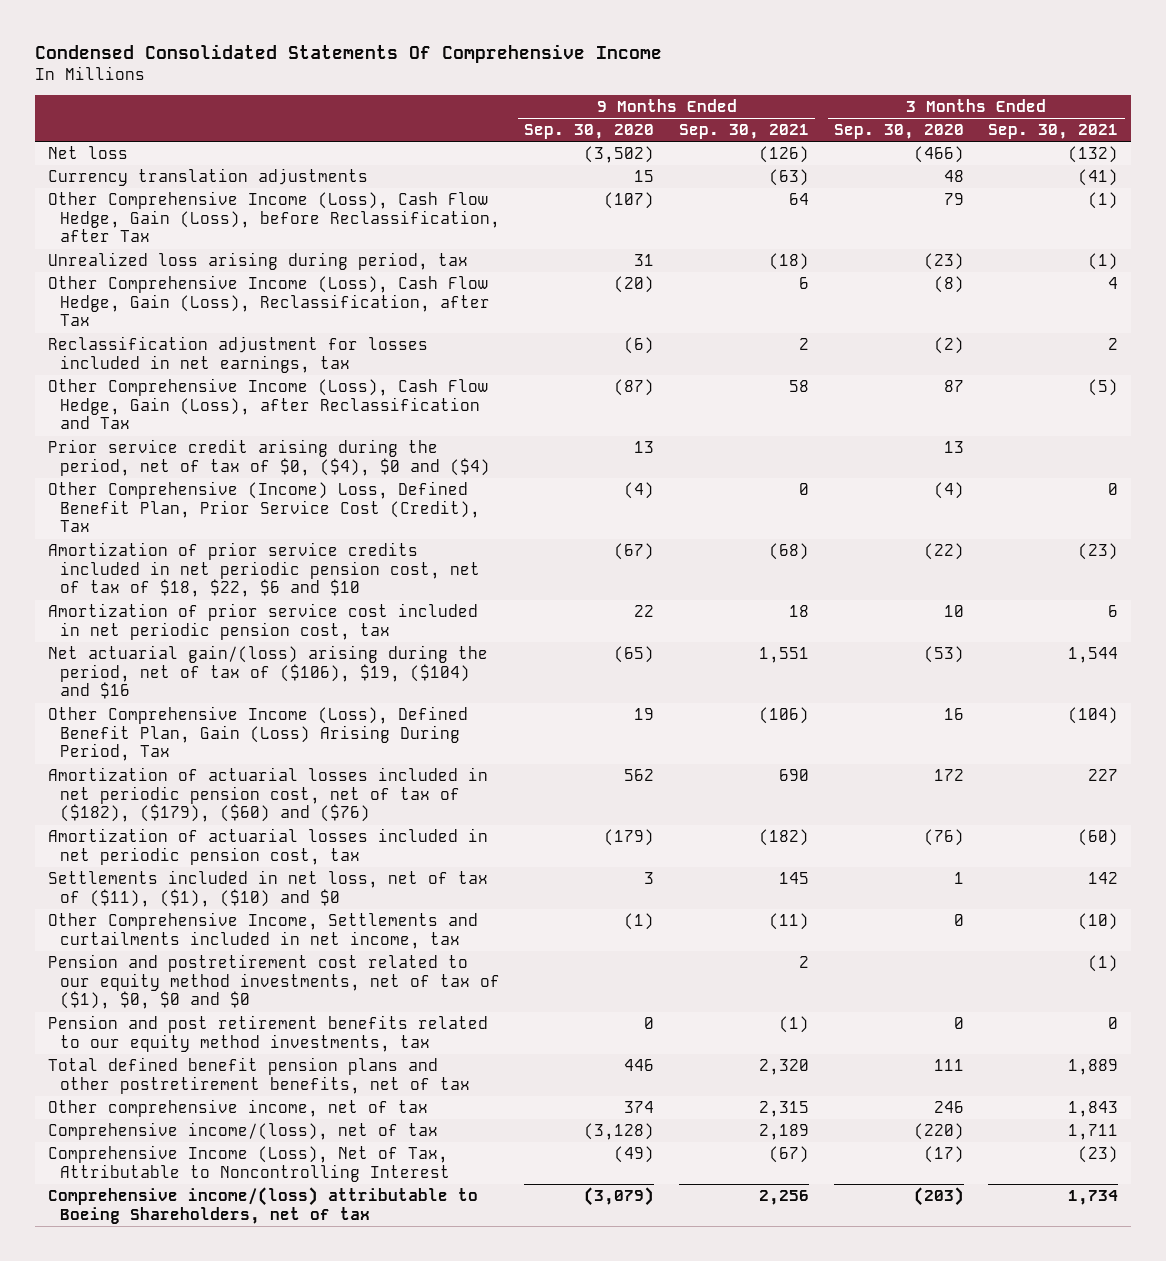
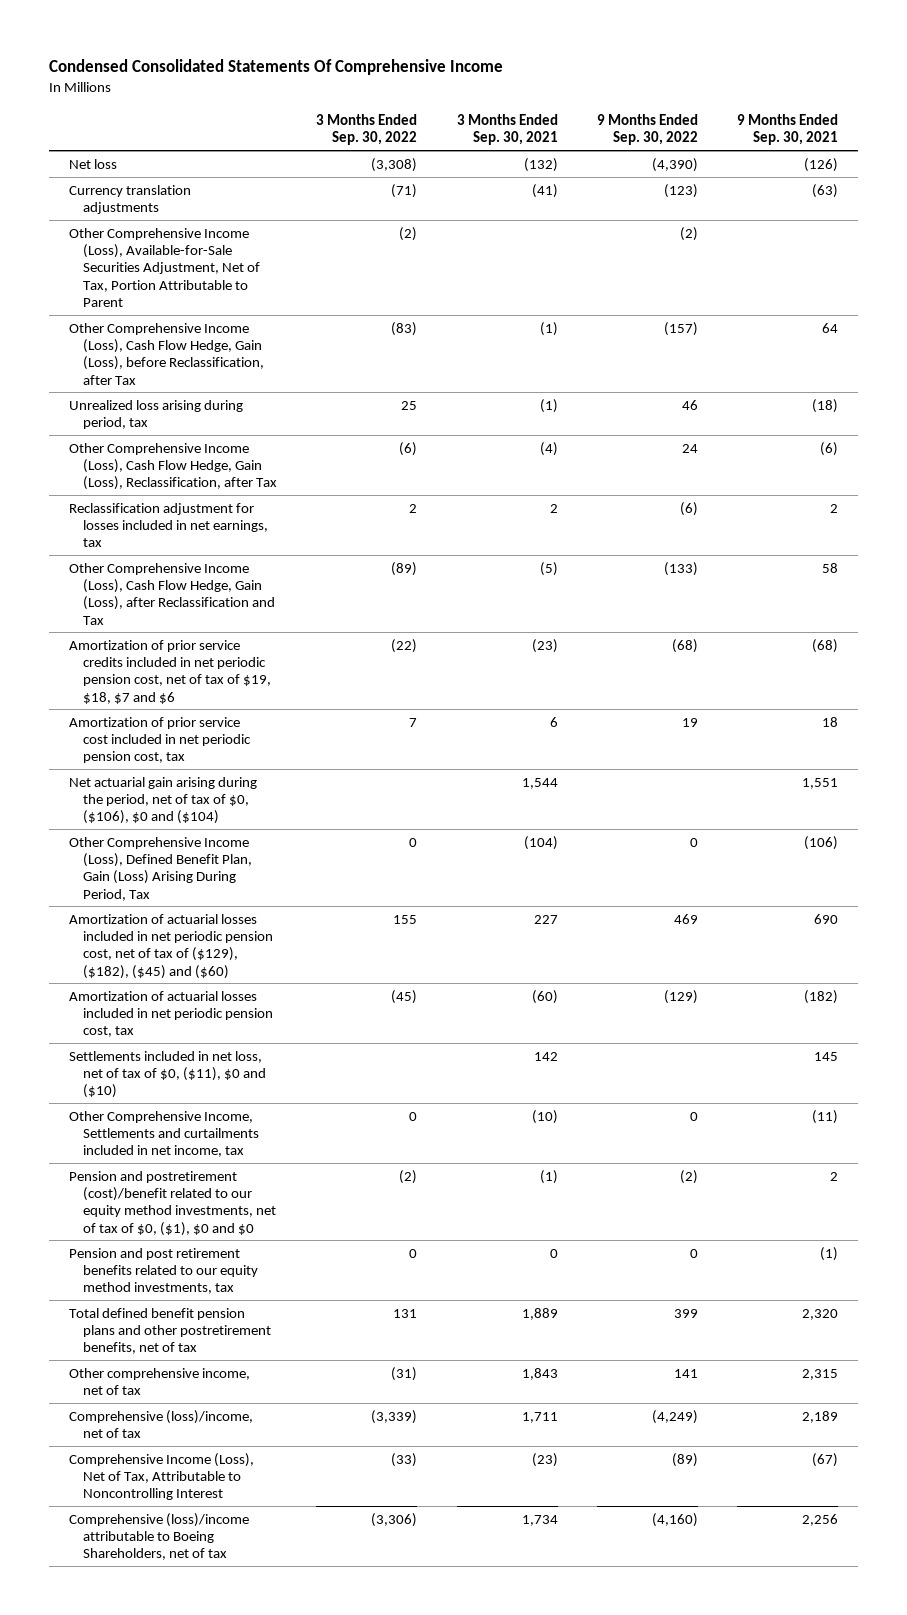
[524,124,655,140] Sep. 30, 2020 -> none
[833,124,964,140] Sep. 30, 2020 -> none
none -> [316,114,418,146] 3 Months Ended Sep. 30, 2022
none -> [596,114,698,146] 9 Months Ended Sep. 30, 2022
none -> [68,227,260,307] Other Comprehensive Income (Loss), Available-for-Sale Securities Adjustment, Net of Tax, Portion Attributable to Parent
[799,276,810,289] 6 -> [820,441,839,456] (6)
[1108,276,1119,289] 4 -> [539,441,558,456] (4)
[47,438,490,476] Prior service credit arising during the period, net of tax of $0, ($4), $0 and ($4) -> none
[47,480,480,533] Other Comprehensive (Income) Loss, Defined Benefit Plan, Prior Service Cost (Credit), Tax -> none
[47,541,480,598] Amortization of prior service credits included in net periodic pension cost, net of tax of $18, $22, $6 and $10 -> [68,639,271,704] Amortization of prior service credits included in net periodic pension cost, net of tax of $19, $18, $7 and $6
[47,644,488,700] Net actuarial gain/(loss) arising during the period, net of tax of ($106), $19, ($104) and $16 -> [68,776,257,825] Net actuarial gain arising during the period, net of tax of $0, ($106), $0 and ($104)
[47,766,488,823] Amortization of actuarial losses included in net periodic pension cost, net of tax of ($182), ($179), ($60) and ($76) -> [68,913,273,979] Amortization of actuarial losses included in net periodic pension cost, net of tax of ($129), ($182), ($45) and ($60)
[47,869,488,907] Settlements included in net loss, net of tax of ($11), ($1), ($10) and $0 -> [68,1050,266,1099] Settlements included in net loss, net of tax of $0, ($11), $0 and ($10)
[47,953,500,1010] Pension and postretirement cost related to our equity method investments, net of tax of ($1), $0, $0 and $0 -> [68,1170,276,1236] Pension and postretirement (cost)/benefit related to our equity method investments, net of tax of $0, ($1), $0 and $0
[47,1121,438,1140] Comprehensive income/(loss), net of tax -> [68,1409,253,1438] Comprehensive (loss)/income, net of tax
[47,1186,478,1224] Comprehensive income/(loss) attributable to Boeing Shareholders, net of tax -> [68,1512,249,1561] Comprehensive (loss)/income attributable to Boeing Shareholders, net of tax

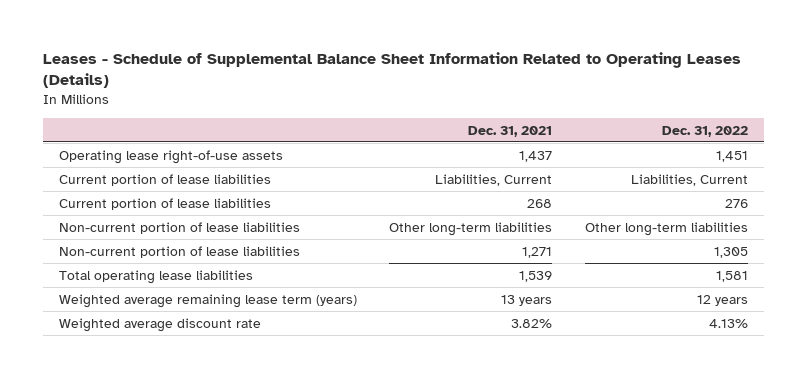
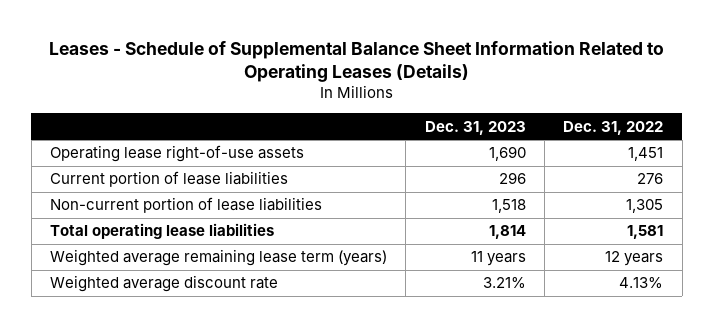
[468,125,553,137] Dec. 31, 2021 -> none
none -> [424,120,526,135] Dec. 31, 2023
[58,173,271,186] Current portion of lease liabilities -> none
[58,221,300,234] Non-current portion of lease liabilities -> none

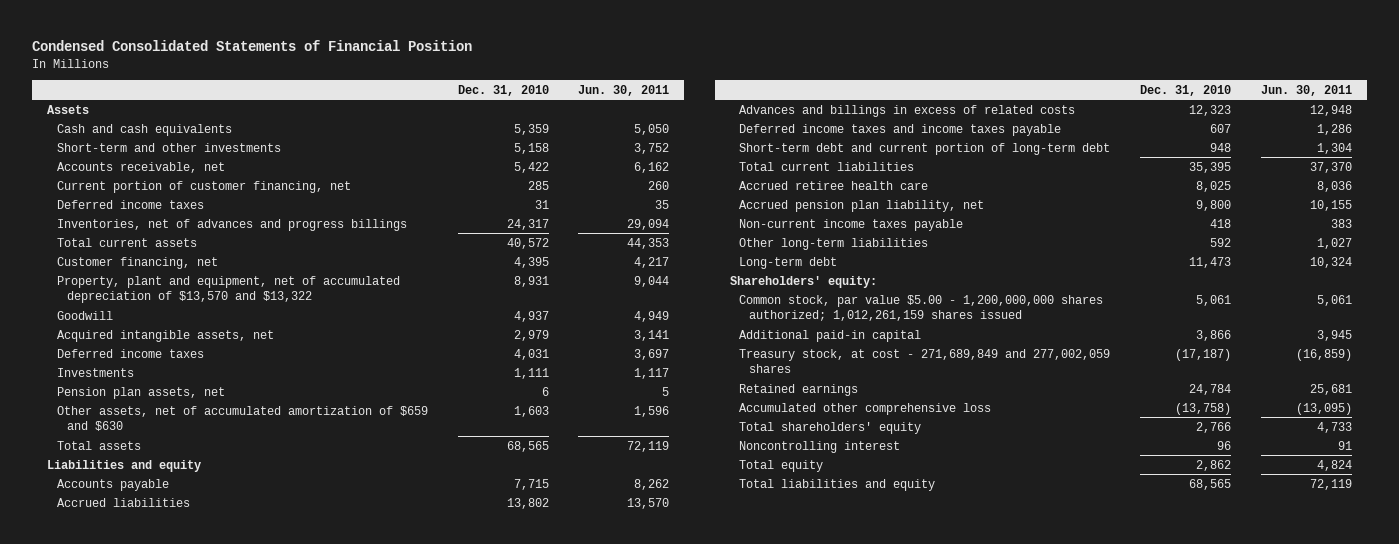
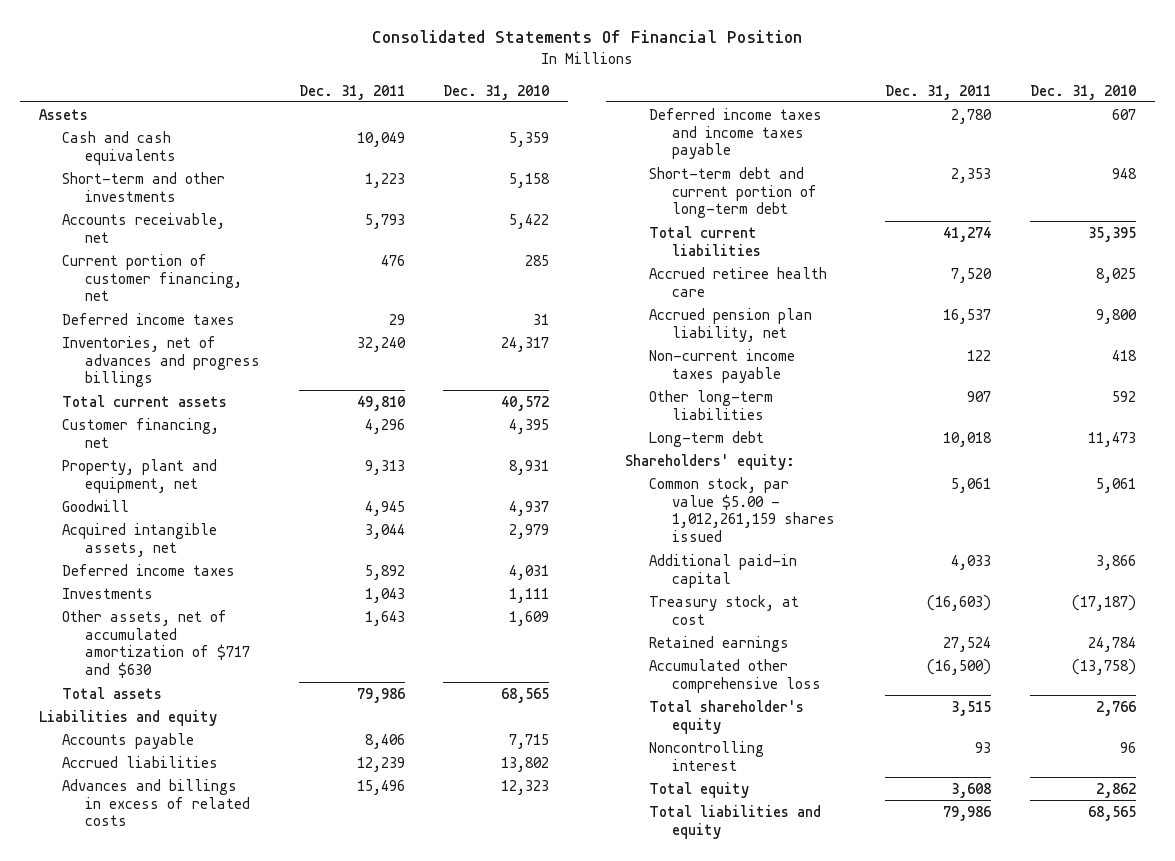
[32,40,473,52] Condensed Consolidated Statements of Financial Position -> [372,30,803,44] Consolidated Statements Of Financial Position
[578,84,670,96] Jun. 30, 2011 -> none
none -> [298,84,405,100] Dec. 31, 2011
[57,275,401,304] Property, plant and equipment, net of accumulated depreciation of $13,570 and $13,322 -> [62,458,218,493] Property, plant and equipment, net
[57,386,226,399] Pension plan assets, net -> none
[57,405,429,432] Other assets, net of accumulated amortization of $659 and $630 -> [62,609,251,679] Other assets, net of accumulated amortization of $717 and $630
[513,405,549,417] 1,603 -> [509,610,550,626] 1,609
[739,294,1104,322] Common stock, par value $5.00 - 1,200,000,000 shares authorized; 1,012,261,159 shares issued -> [648,476,836,543] Common stock, par value $5.00 - 1,012,261,159 shares issued
[739,348,1111,374] Treasury stock, at cost - 271,689,849 and 277,002,059 shares -> [648,594,799,625] Treasury stock, at cost
[739,421,922,434] Total shareholders' equity -> [648,699,804,734] Total shareholder's equity

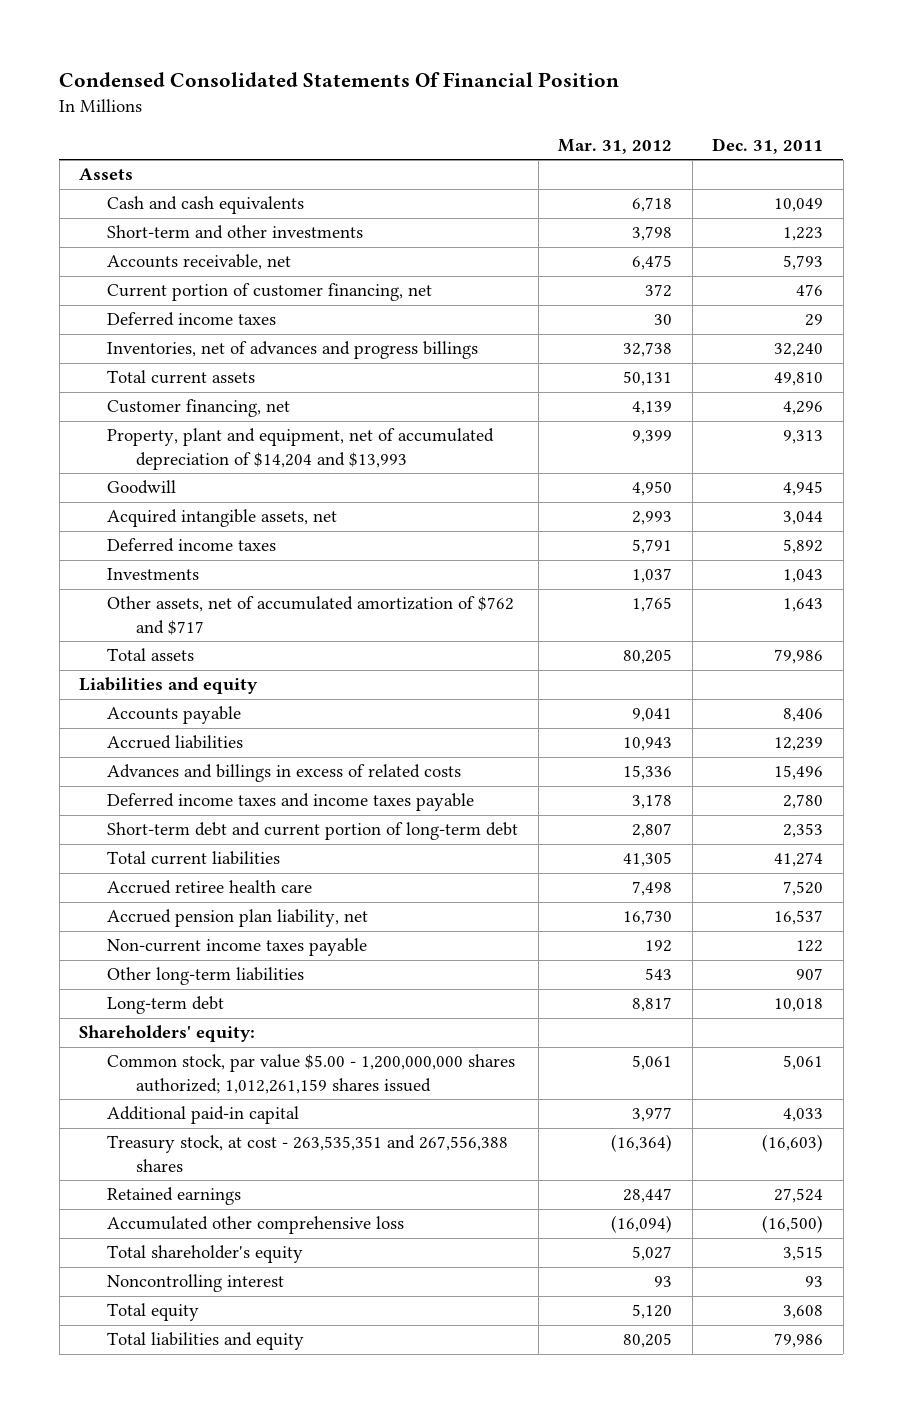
[372,30,803,44] Consolidated Statements Of Financial Position -> [59,72,620,88] Condensed Consolidated Statements Of Financial Position
[443,84,550,100] Dec. 31, 2010 -> none
none -> [558,138,673,154] Mar. 31, 2012
[62,458,218,493] Property, plant and equipment, net -> [107,428,495,470] Property, plant and equipment, net of accumulated depreciation of $14,204 and $13,993
[62,609,251,679] Other assets, net of accumulated amortization of $717 and $630 -> [107,596,515,635] Other assets, net of accumulated amortization of $762 and $717
[648,476,836,543] Common stock, par value $5.00 - 1,012,261,159 shares issued -> [107,1054,516,1094] Common stock, par value $5.00 - 1,200,000,000 shares authorized; 1,012,261,159 shares issued
[648,594,799,625] Treasury stock, at cost -> [107,1135,509,1172] Treasury stock, at cost - 263,535,351 and 267,556,388 shares

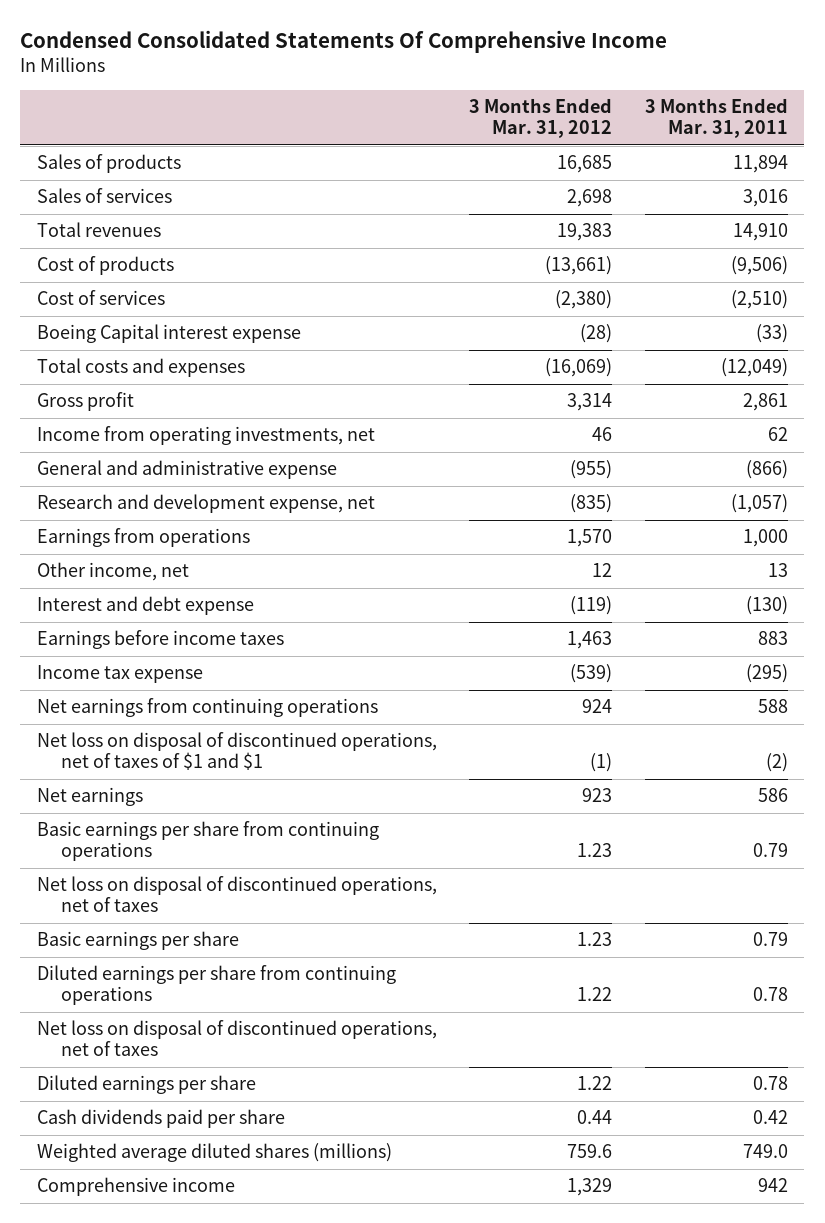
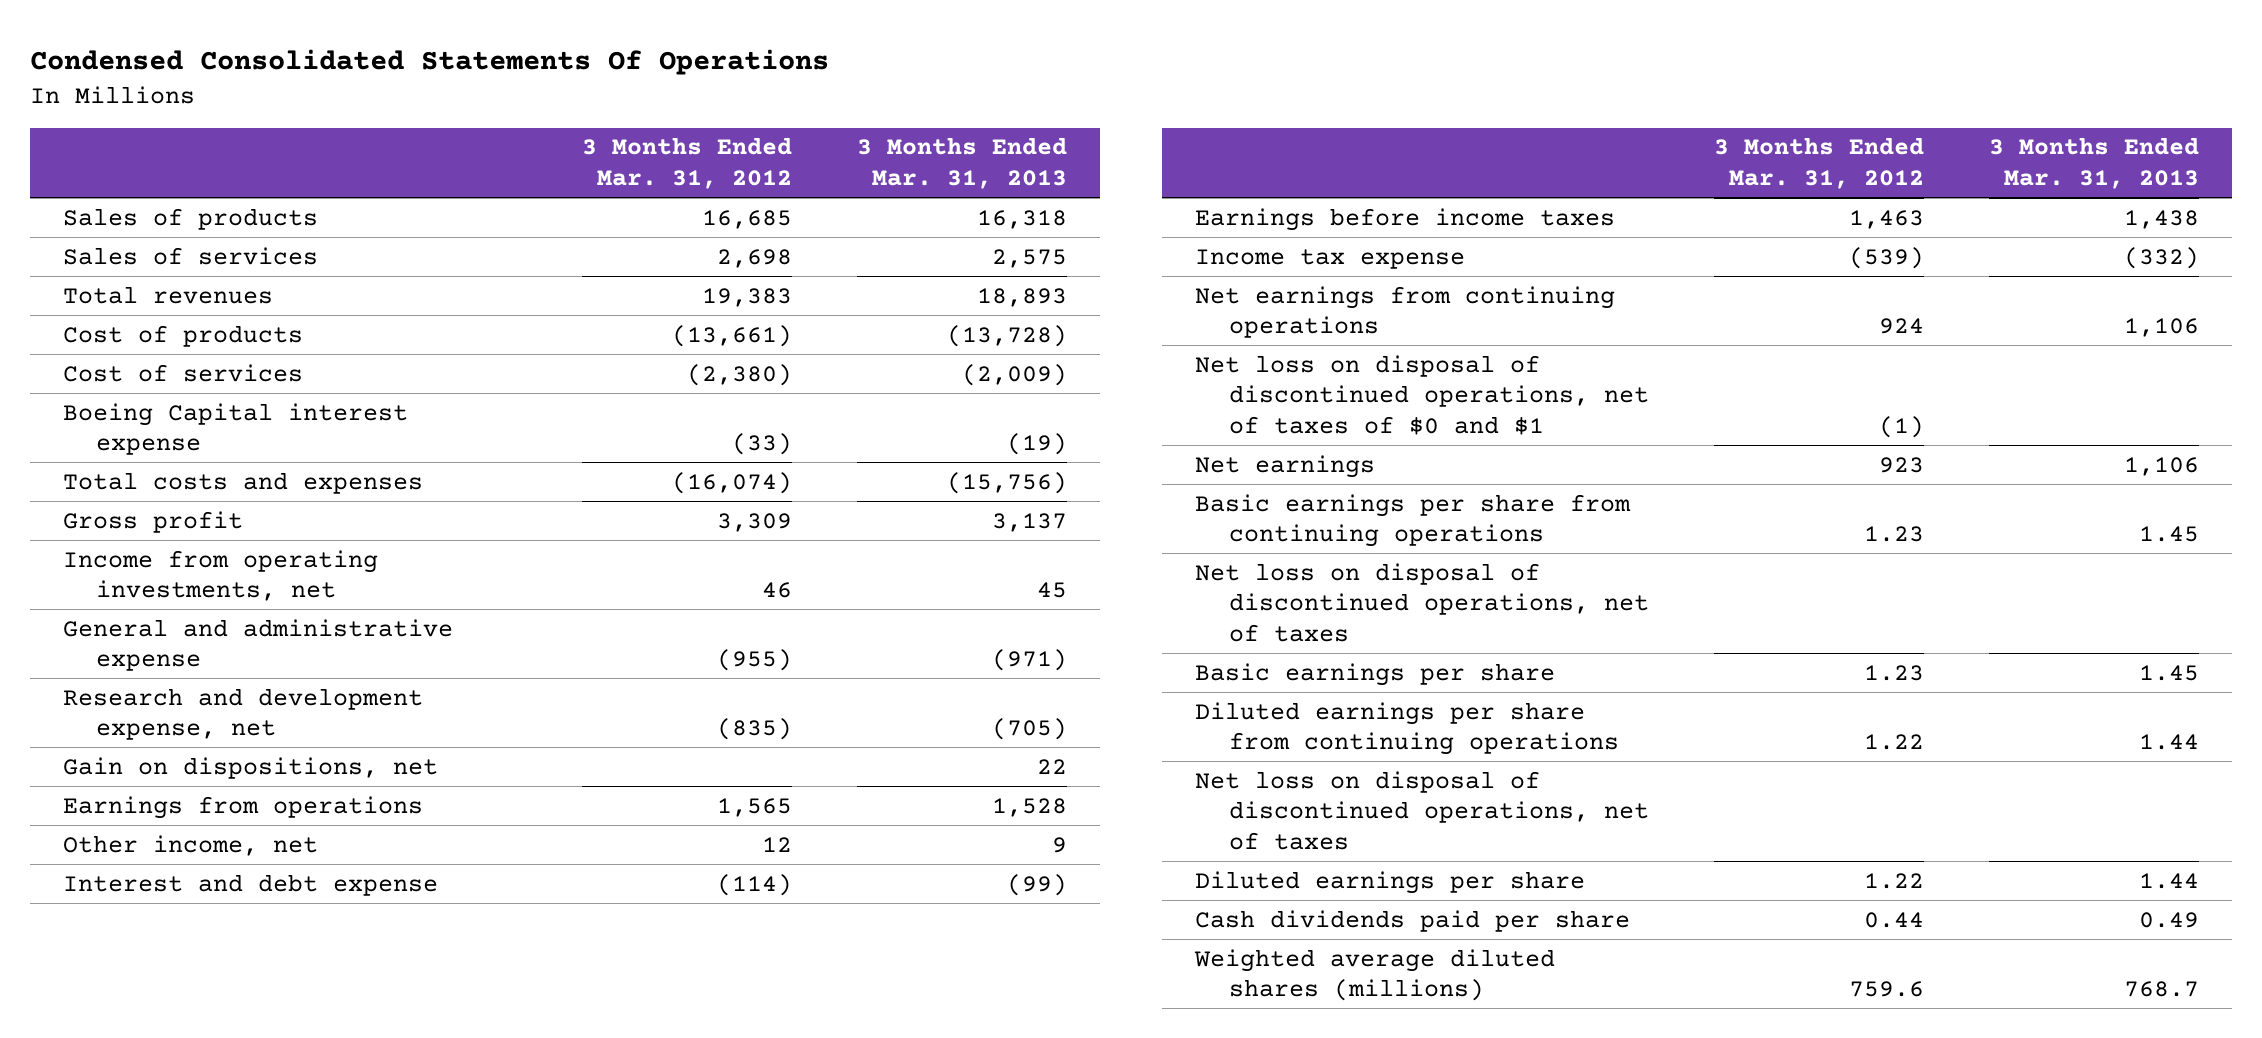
[20,29,668,53] Condensed Consolidated Statements Of Comprehensive Income -> [30,48,830,75] Condensed Consolidated Statements Of Operations
[645,98,789,139] 3 Months Ended Mar. 31, 2011 -> none
none -> [856,137,1067,189] 3 Months Ended Mar. 31, 2013
[580,324,613,344] (28) -> [731,433,792,456] (33)
[545,358,613,378] (16,069) -> [671,471,792,494] (16,074)
[567,393,613,412] 3,314 -> [716,512,792,532] 3,309
none -> [62,756,438,779] Gain on dispositions, net
[567,529,613,548] 1,570 -> [716,797,792,817] 1,565
[570,596,613,616] (119) -> [716,873,792,896] (114)
[36,732,437,771] Net loss on disposal of discontinued operations, net of taxes of $1 and $1 -> [1194,354,1649,435] Net loss on disposal of discontinued operations, net of taxes of $0 and $1
[36,1177,235,1197] Comprehensive income -> none

